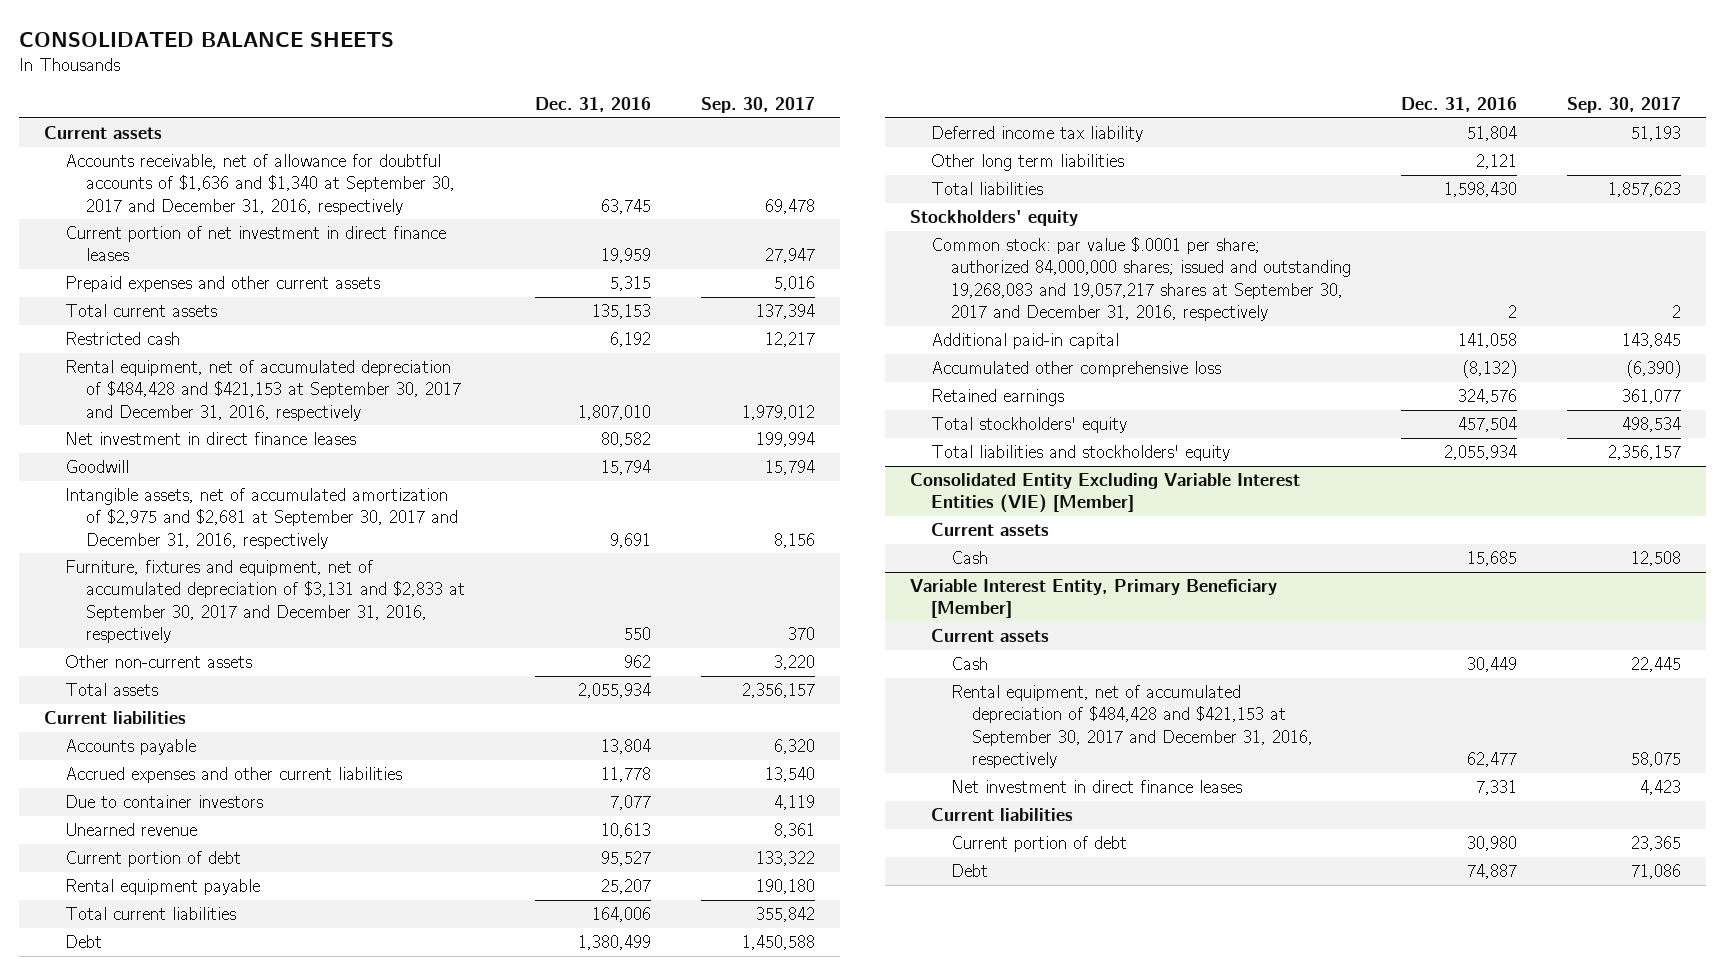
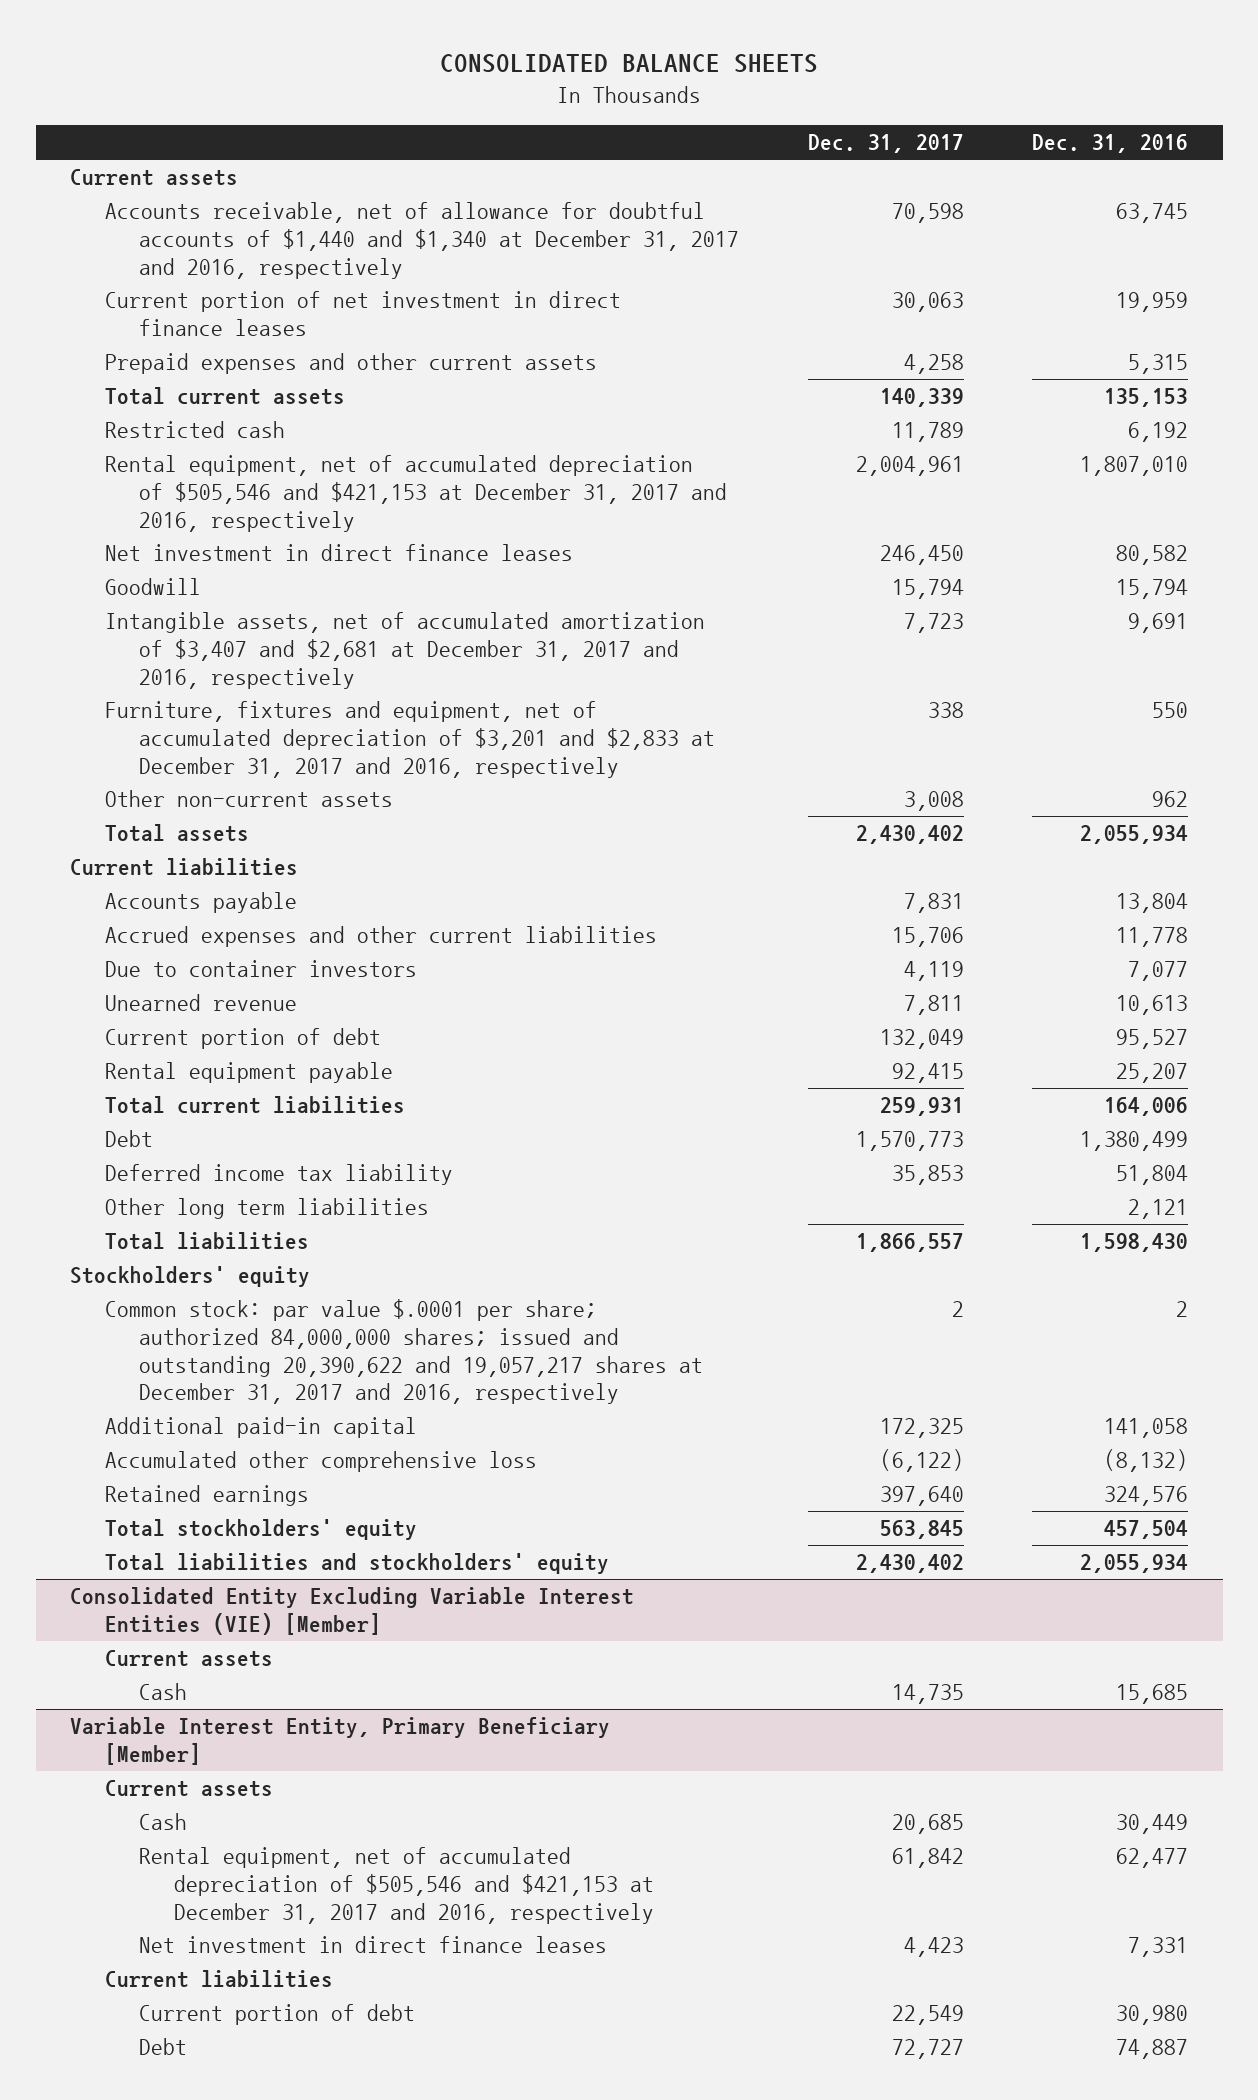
[701,96,816,113] Sep. 30, 2017 -> none
none -> [807,134,964,154] Dec. 31, 2017
[64,154,455,215] Accounts receivable, net of allowance for doubtful accounts of $1,636 and $1,340 at September 30, 2017 and December 31, 2016, respectively -> [104,202,740,279] Accounts receivable, net of allowance for doubtful accounts of $1,440 and $1,340 at December 31, 2017 and 2016, respectively
[64,360,461,421] Rental equipment, net of accumulated depreciation of $484,428 and $421,153 at September 30, 2017 and December 31, 2016, respectively -> [104,455,728,532] Rental equipment, net of accumulated depreciation of $505,546 and $421,153 at December 31, 2017 and 2016, respectively
[64,488,458,549] Intangible assets, net of accumulated amortization of $2,975 and $2,681 at September 30, 2017 and December 31, 2016, respectively -> [104,612,705,689] Intangible assets, net of accumulated amortization of $3,407 and $2,681 at December 31, 2017 and 2016, respectively
[64,560,465,643] Furniture, fixtures and equipment, net of accumulated depreciation of $3,131 and $2,833 at September 30, 2017 and December 31, 2016, respectively -> [104,701,716,778] Furniture, fixtures and equipment, net of accumulated depreciation of $3,201 and $2,833 at December 31, 2017 and 2016, respectively
[930,237,1352,321] Common stock: par value $.0001 per share; authorized 84,000,000 shares; issued and outstanding 19,268,083 and 19,057,217 shares at September 30, 2017 and December 31, 2016, respectively -> [104,1299,704,1405] Common stock: par value $.0001 per share; authorized 84,000,000 shares; issued and outstanding 20,390,622 and 19,057,217 shares at December 31, 2017 and 2016, respectively
[951,685,1314,768] Rental equipment, net of accumulated depreciation of $484,428 and $421,153 at September 30, 2017 and December 31, 2016, respectively -> [139,1847,654,1924] Rental equipment, net of accumulated depreciation of $505,546 and $421,153 at December 31, 2017 and 2016, respectively

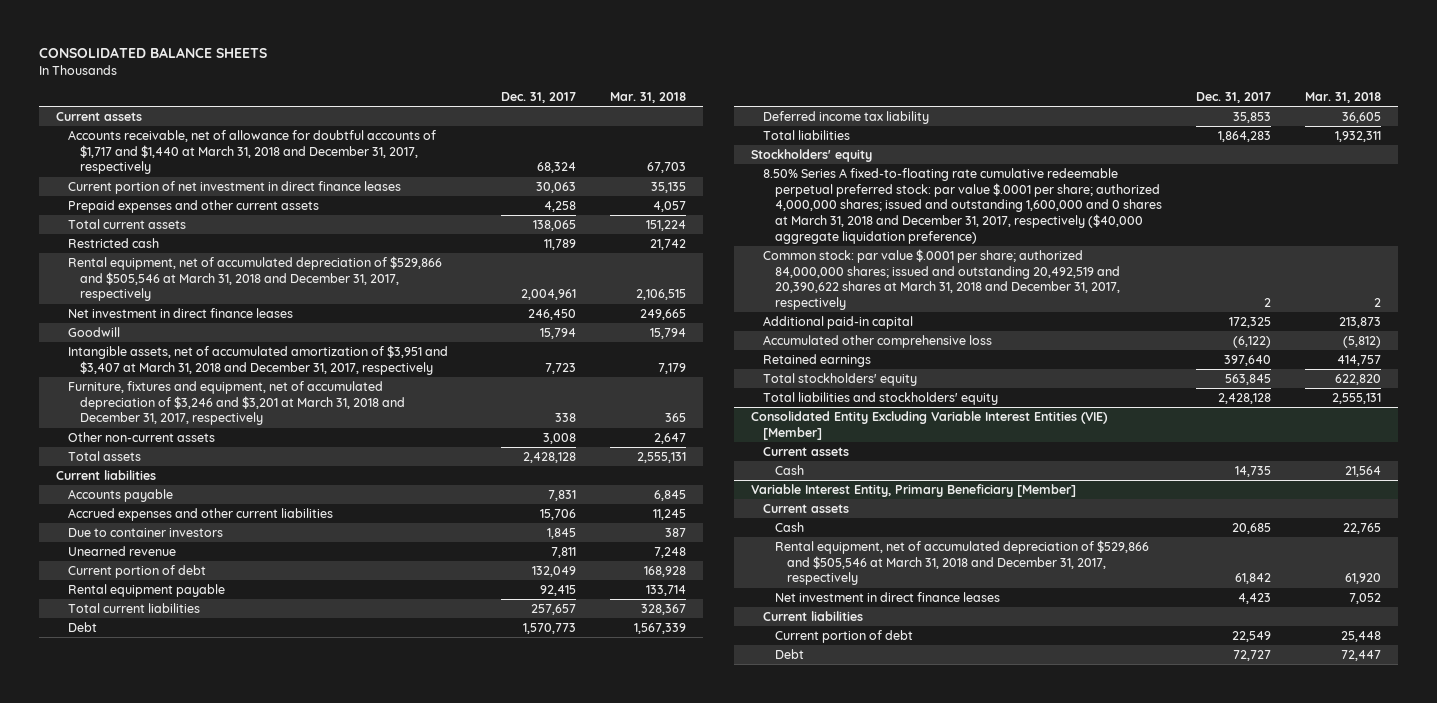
[1032,134,1189,154] Dec. 31, 2016 -> none
none -> [609,92,686,104] Mar. 31, 2018
[104,202,740,279] Accounts receivable, net of allowance for doubtful accounts of $1,440 and $1,340 at December 31, 2017 and 2016, respectively -> [67,129,436,175] Accounts receivable, net of allowance for doubtful accounts of $1,717 and $1,440 at March 31, 2018 and December 31, 2017, respectively
[891,203,964,224] 70,598 -> [536,162,576,174] 68,324
[879,388,964,408] 140,339 -> [532,219,576,231] 138,065
[104,455,728,532] Rental equipment, net of accumulated depreciation of $505,546 and $421,153 at December 31, 2017 and 2016, respectively -> [67,255,442,302] Rental equipment, net of accumulated depreciation of $529,866 and $505,546 at March 31, 2018 and December 31, 2017, respectively
[104,612,705,689] Intangible assets, net of accumulated amortization of $3,407 and $2,681 at December 31, 2017 and 2016, respectively -> [67,344,448,375] Intangible assets, net of accumulated amortization of $3,951 and $3,407 at March 31, 2018 and December 31, 2017, respectively
[104,701,716,778] Furniture, fixtures and equipment, net of accumulated depreciation of $3,201 and $2,833 at December 31, 2017 and 2016, respectively -> [67,380,405,426] Furniture, fixtures and equipment, net of accumulated depreciation of $3,246 and $3,201 at March 31, 2018 and December 31, 2017, respectively
[855,825,964,845] 2,430,402 -> [522,451,576,463] 2,428,128
[903,961,964,982] 4,119 -> [546,527,576,539] 1,845
[879,1097,964,1117] 259,931 -> [530,603,576,615] 257,657
[104,1198,429,1220] Other long term liabilities -> none
[855,1233,964,1253] 1,866,557 -> [1217,130,1271,142] 1,864,283
none -> [762,167,1162,244] 8.50% Series A fixed-to-floating rate cumulative redeemable perpetual preferred stock: par value $.0001 per share; authorized 4,000,000 shares; issued and outstanding 1,600,000 and 0 shares at March 31, 2018 and December 31, 2017, respectively ($40,000 aggregate liquidation preference)
[104,1299,704,1405] Common stock: par value $.0001 per share; authorized 84,000,000 shares; issued and outstanding 20,390,622 and 19,057,217 shares at December 31, 2017 and 2016, respectively -> [762,248,1120,311] Common stock: par value $.0001 per share; authorized 84,000,000 shares; issued and outstanding 20,492,519 and 20,390,622 shares at March 31, 2018 and December 31, 2017, respectively
[855,1554,964,1574] 2,430,402 -> [1217,392,1271,404] 2,428,128
[139,1847,654,1924] Rental equipment, net of accumulated depreciation of $505,546 and $421,153 at December 31, 2017 and 2016, respectively -> [774,539,1149,586] Rental equipment, net of accumulated depreciation of $529,866 and $505,546 at March 31, 2018 and December 31, 2017, respectively

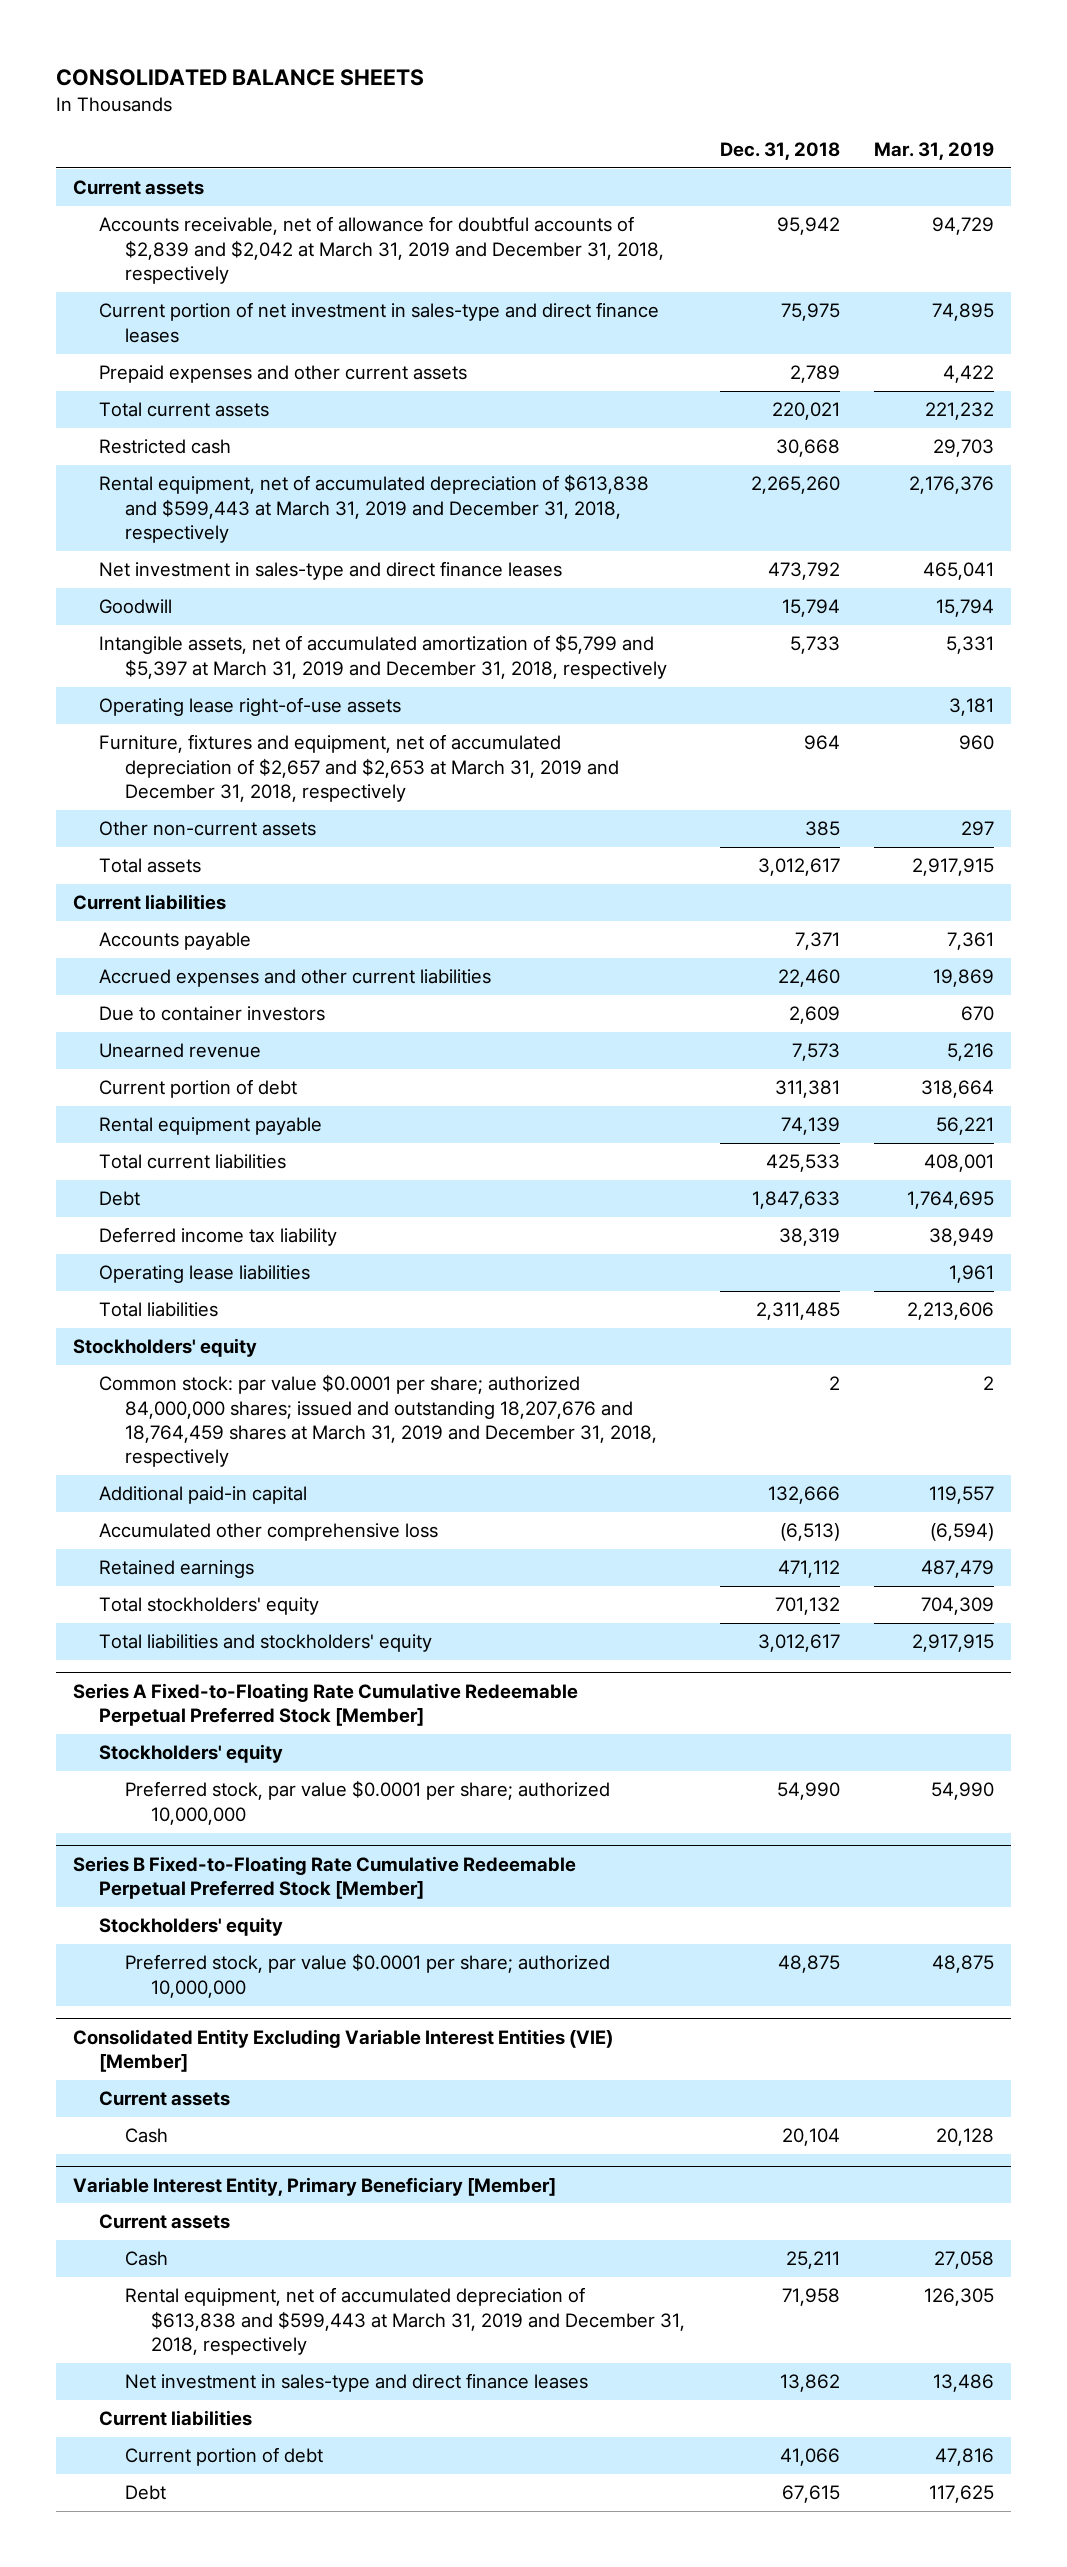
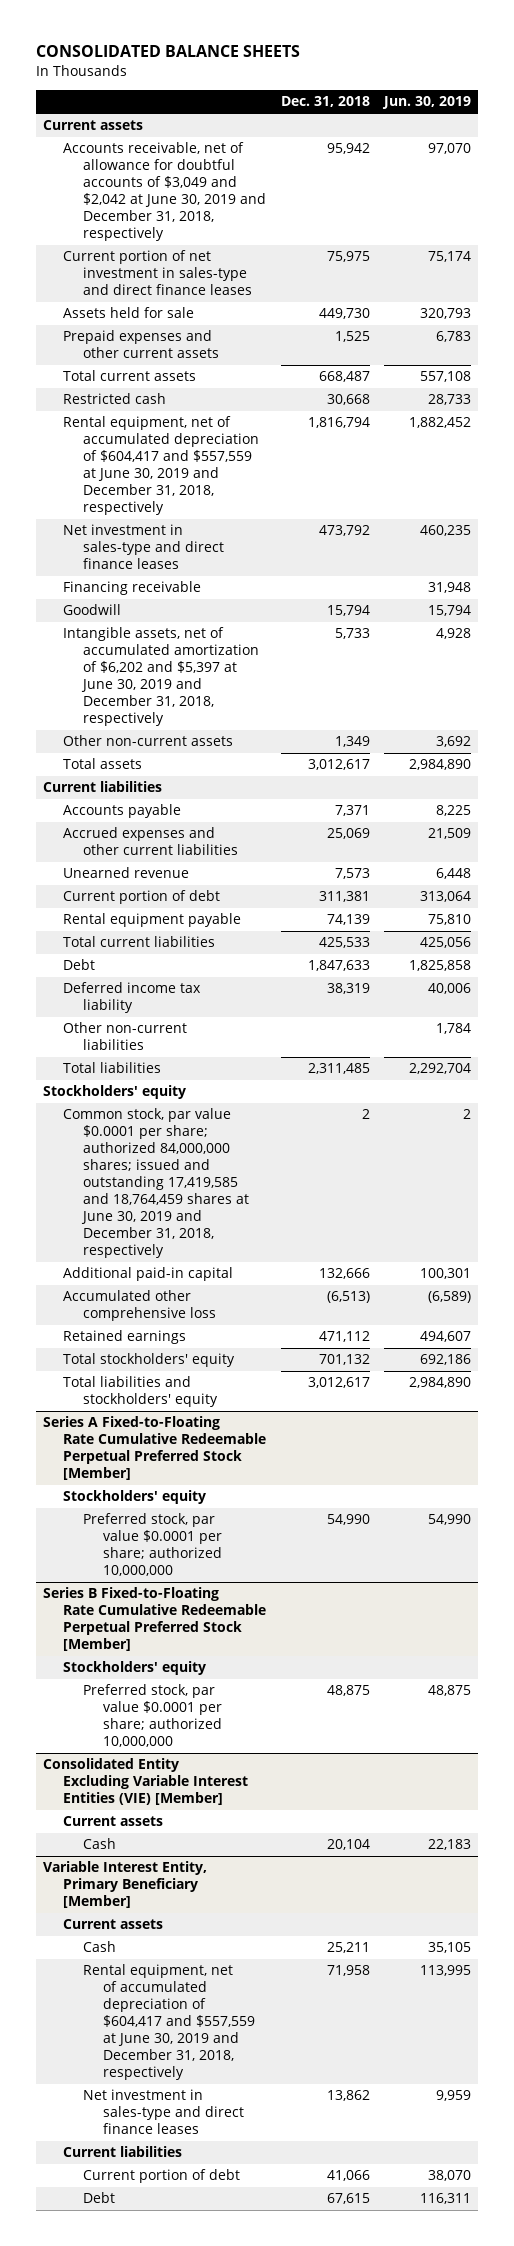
[873,141,994,160] Mar. 31, 2019 -> none
none -> [381,96,471,110] Jun. 30, 2019
[99,216,665,284] Accounts receivable, net of allowance for doubtful accounts of $2,839 and $2,042 at March 31, 2019 and December 31, 2018, respectively -> [63,142,267,242] Accounts receivable, net of allowance for doubtful accounts of $3,049 and $2,042 at June 30, 2019 and December 31, 2018, respectively
none -> [63,307,195,319] Assets held for sale
[789,365,840,384] 2,789 -> [334,331,370,343] 1,525
[771,402,840,421] 220,021 -> [318,371,370,383] 668,487
[99,474,650,543] Rental equipment, net of accumulated depreciation of $613,838 and $599,443 at March 31, 2019 and December 31, 2018, respectively -> [63,416,260,516] Rental equipment, net of accumulated depreciation of $604,417 and $557,559 at June 30, 2019 and December 31, 2018, respectively
[750,476,840,495] 2,265,260 -> [307,417,370,429] 1,816,794
none -> [63,581,202,596] Financing receivable
[99,697,402,717] Operating lease right-of-use assets -> none
[99,734,620,802] Furniture, fixtures and equipment, net of accumulated depreciation of $2,657 and $2,653 at March 31, 2019 and December 31, 2018, respectively -> none
[99,634,668,679] Intangible assets, net of accumulated amortization of $5,799 and $5,397 at March 31, 2019 and December 31, 2018, respectively -> [63,627,260,727] Intangible assets, net of accumulated amortization of $6,202 and $5,397 at June 30, 2019 and December 31, 2018, respectively
[804,821,840,837] 385 -> [334,736,370,748] 1,349
[99,1006,326,1022] Due to container investors -> none
[777,969,840,988] 22,460 -> [326,828,370,840] 25,069
[99,1265,311,1284] Operating lease liabilities -> none
none -> [63,1022,188,1051] Other non-current liabilities
[99,1374,658,1468] Common stock: par value $0.0001 per share; authorized 84,000,000 shares; issued and outstanding 18,207,676 and 18,764,459 shares at March 31, 2019 and December 31, 2018, respectively -> [63,1108,250,1259] Common stock, par value $0.0001 per share; authorized 84,000,000 shares; issued and outstanding 17,419,585 and 18,764,459 shares at June 30, 2019 and December 31, 2018, respectively
[125,2287,686,2355] Rental equipment, net of accumulated depreciation of $613,838 and $599,443 at March 31, 2019 and December 31, 2018, respectively -> [83,1964,256,2081] Rental equipment, net of accumulated depreciation of $604,417 and $557,559 at June 30, 2019 and December 31, 2018, respectively

